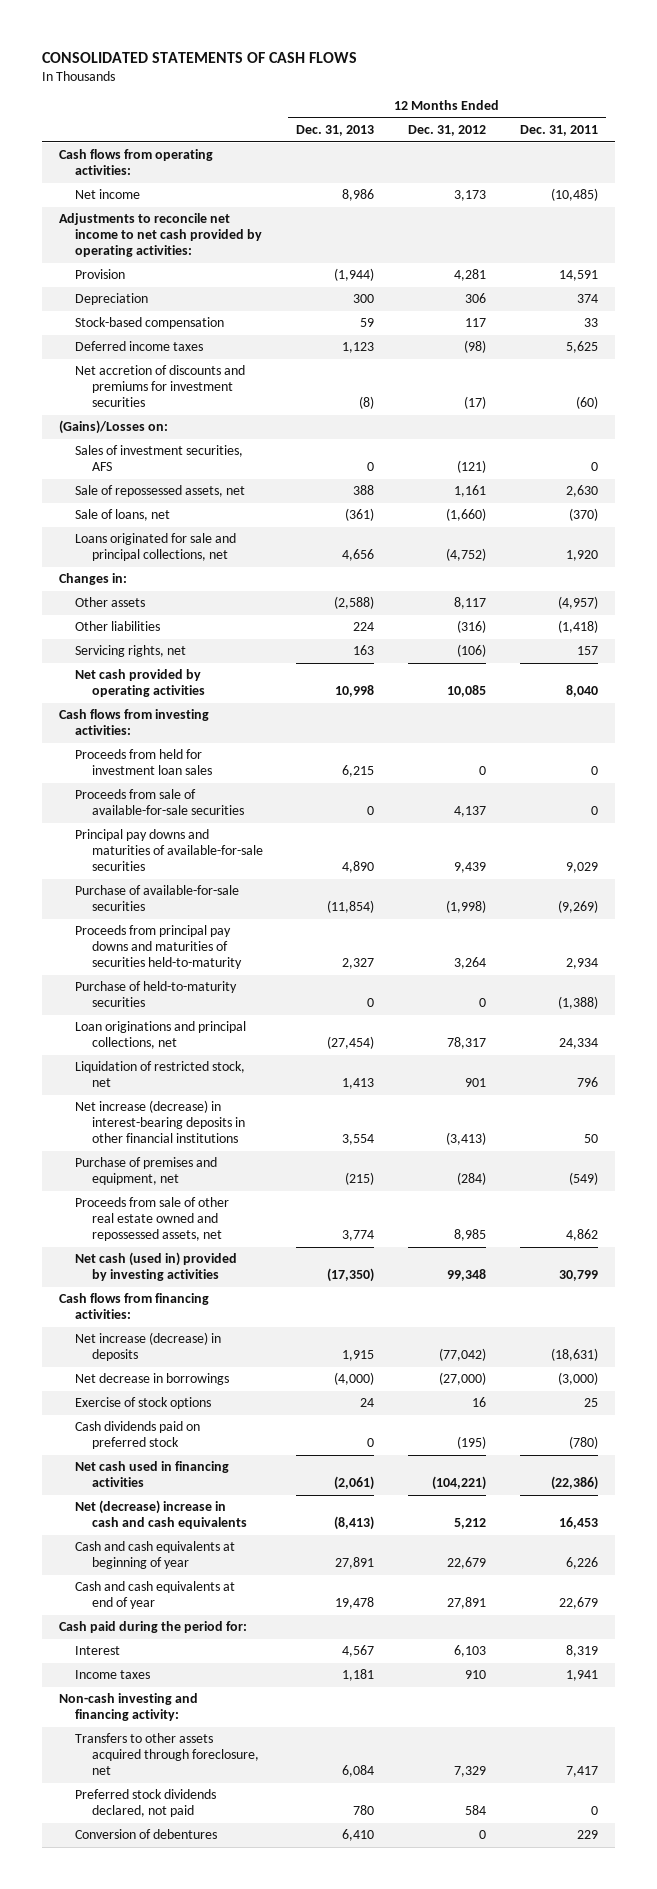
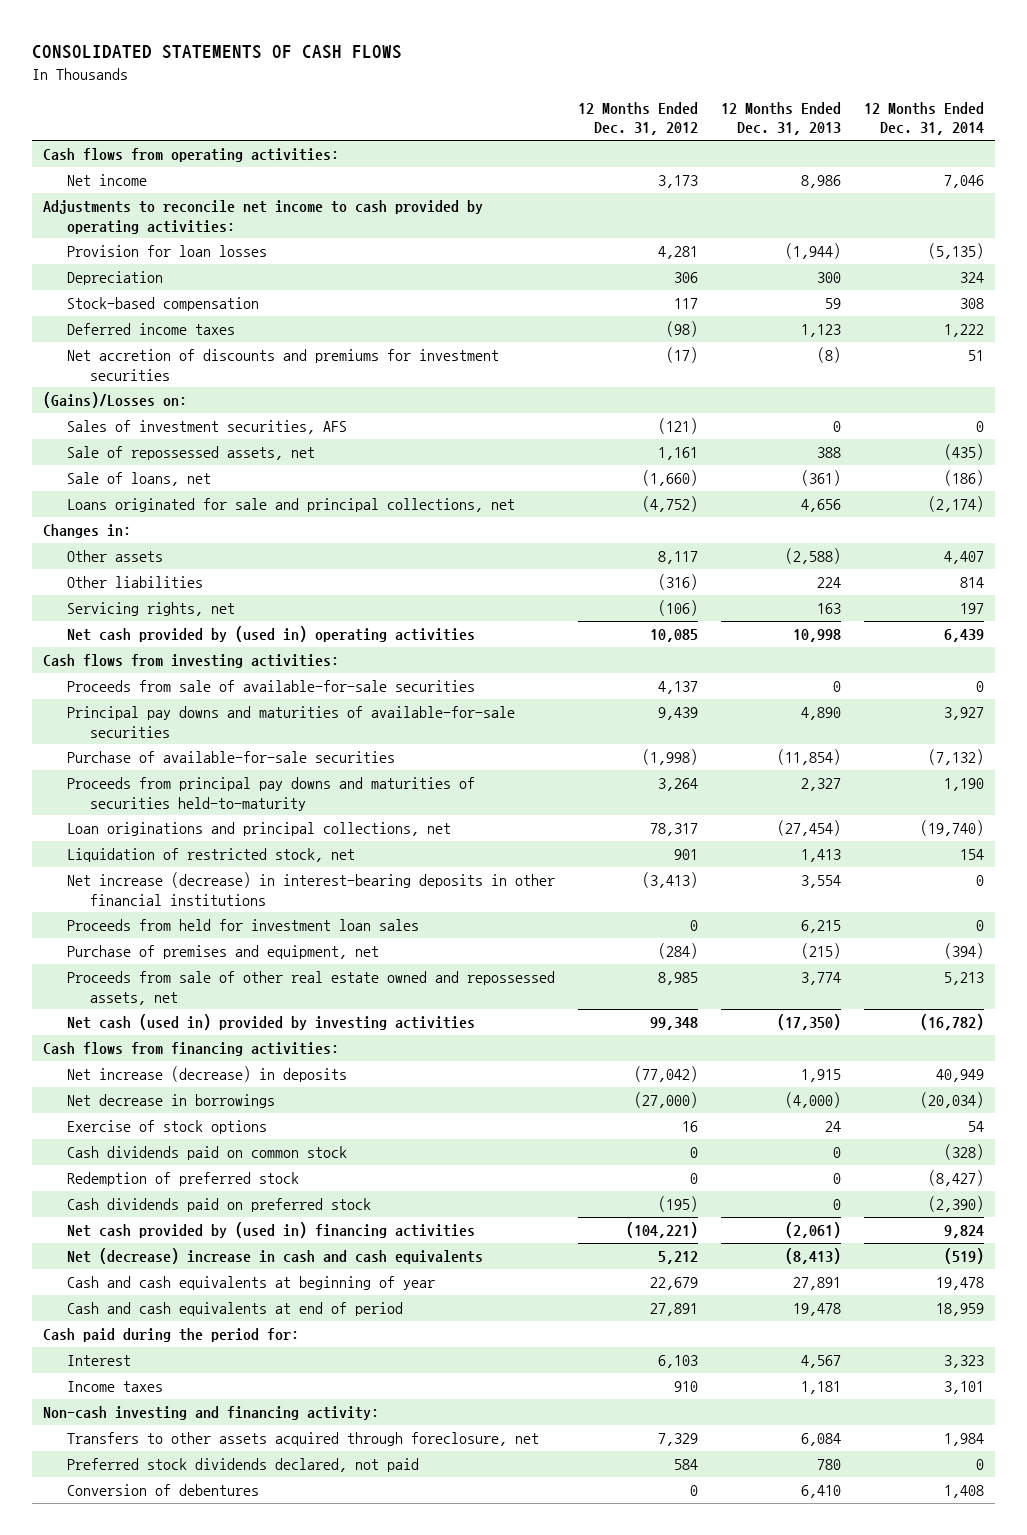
[520,125,599,137] Dec. 31, 2011 -> none
none -> [863,101,984,136] 12 Months Ended Dec. 31, 2014
[58,213,263,257] Adjustments to reconcile net income to net cash provided by operating activities: -> [43,200,484,234] Adjustments to reconcile net income to cash provided by operating activities:
[75,269,126,280] Provision -> [66,245,267,258] Provision for loan losses
[75,669,205,698] Net cash provided by operating activities -> [66,626,475,643] Net cash provided by (used in) operating activities
[75,981,238,1008] Purchase of held-to-maturity securities -> none
[75,749,212,776] Proceeds from held for investment loan sales -> [66,919,419,932] Proceeds from held for investment loan sales
none -> [66,1146,347,1161] Cash dividends paid on common stock
none -> [66,1172,299,1187] Redemption of preferred stock
[75,1461,230,1488] Net cash used in financing activities -> [66,1222,475,1239] Net cash provided by (used in) financing activities
[75,1581,236,1610] Cash and cash equivalents at end of year -> [66,1302,403,1317] Cash and cash equivalents at end of period

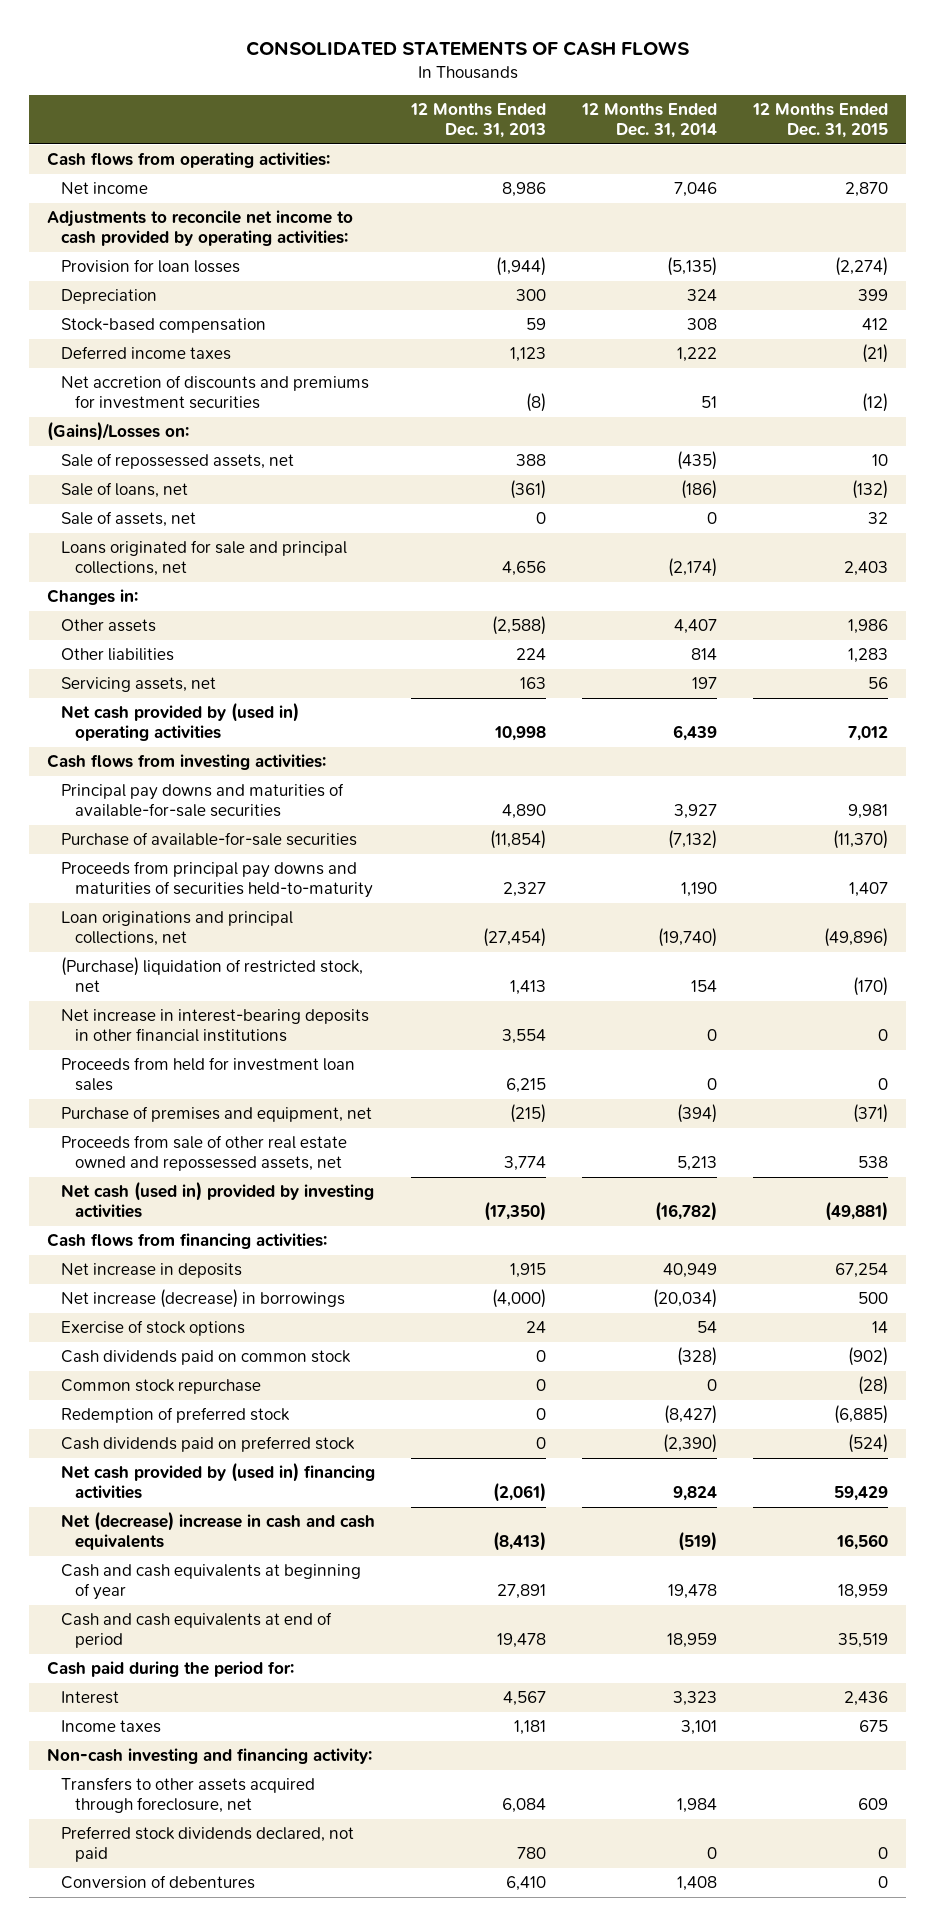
[577,101,698,136] 12 Months Ended Dec. 31, 2012 -> none
none -> [752,102,889,138] 12 Months Ended Dec. 31, 2015
[66,420,347,435] Sales of investment securities, AFS -> none
none -> [61,511,197,528] Sale of assets, net
[66,602,235,617] Servicing rights, net -> [61,677,217,693] Servicing assets, net
[66,680,475,693] Proceeds from sale of available-for-sale securities -> none
[66,848,355,863] Liquidation of restricted stock, net -> [61,957,364,993] (Purchase) liquidation of restricted stock, net
[66,872,555,906] Net increase (decrease) in interest-bearing deposits in other financial institutions -> [61,1009,370,1043] Net increase in interest-bearing deposits in other financial institutions
[66,1066,347,1083] Net increase (decrease) in deposits -> [61,1263,243,1279] Net increase in deposits
[66,1094,275,1109] Net decrease in borrowings -> [61,1289,346,1309] Net increase (decrease) in borrowings
none -> [61,1379,262,1395] Common stock repurchase

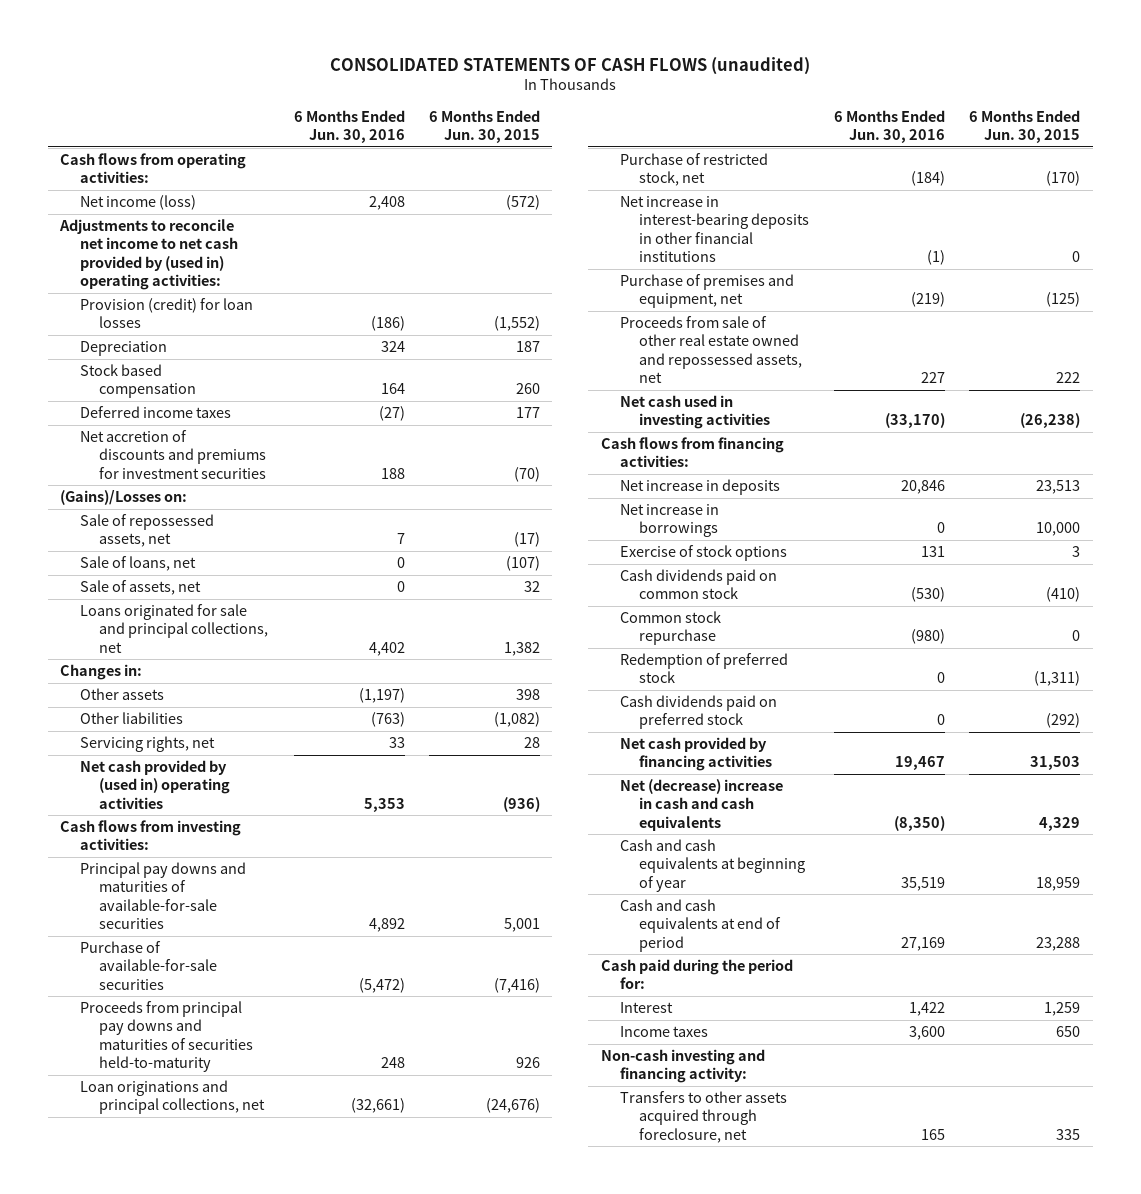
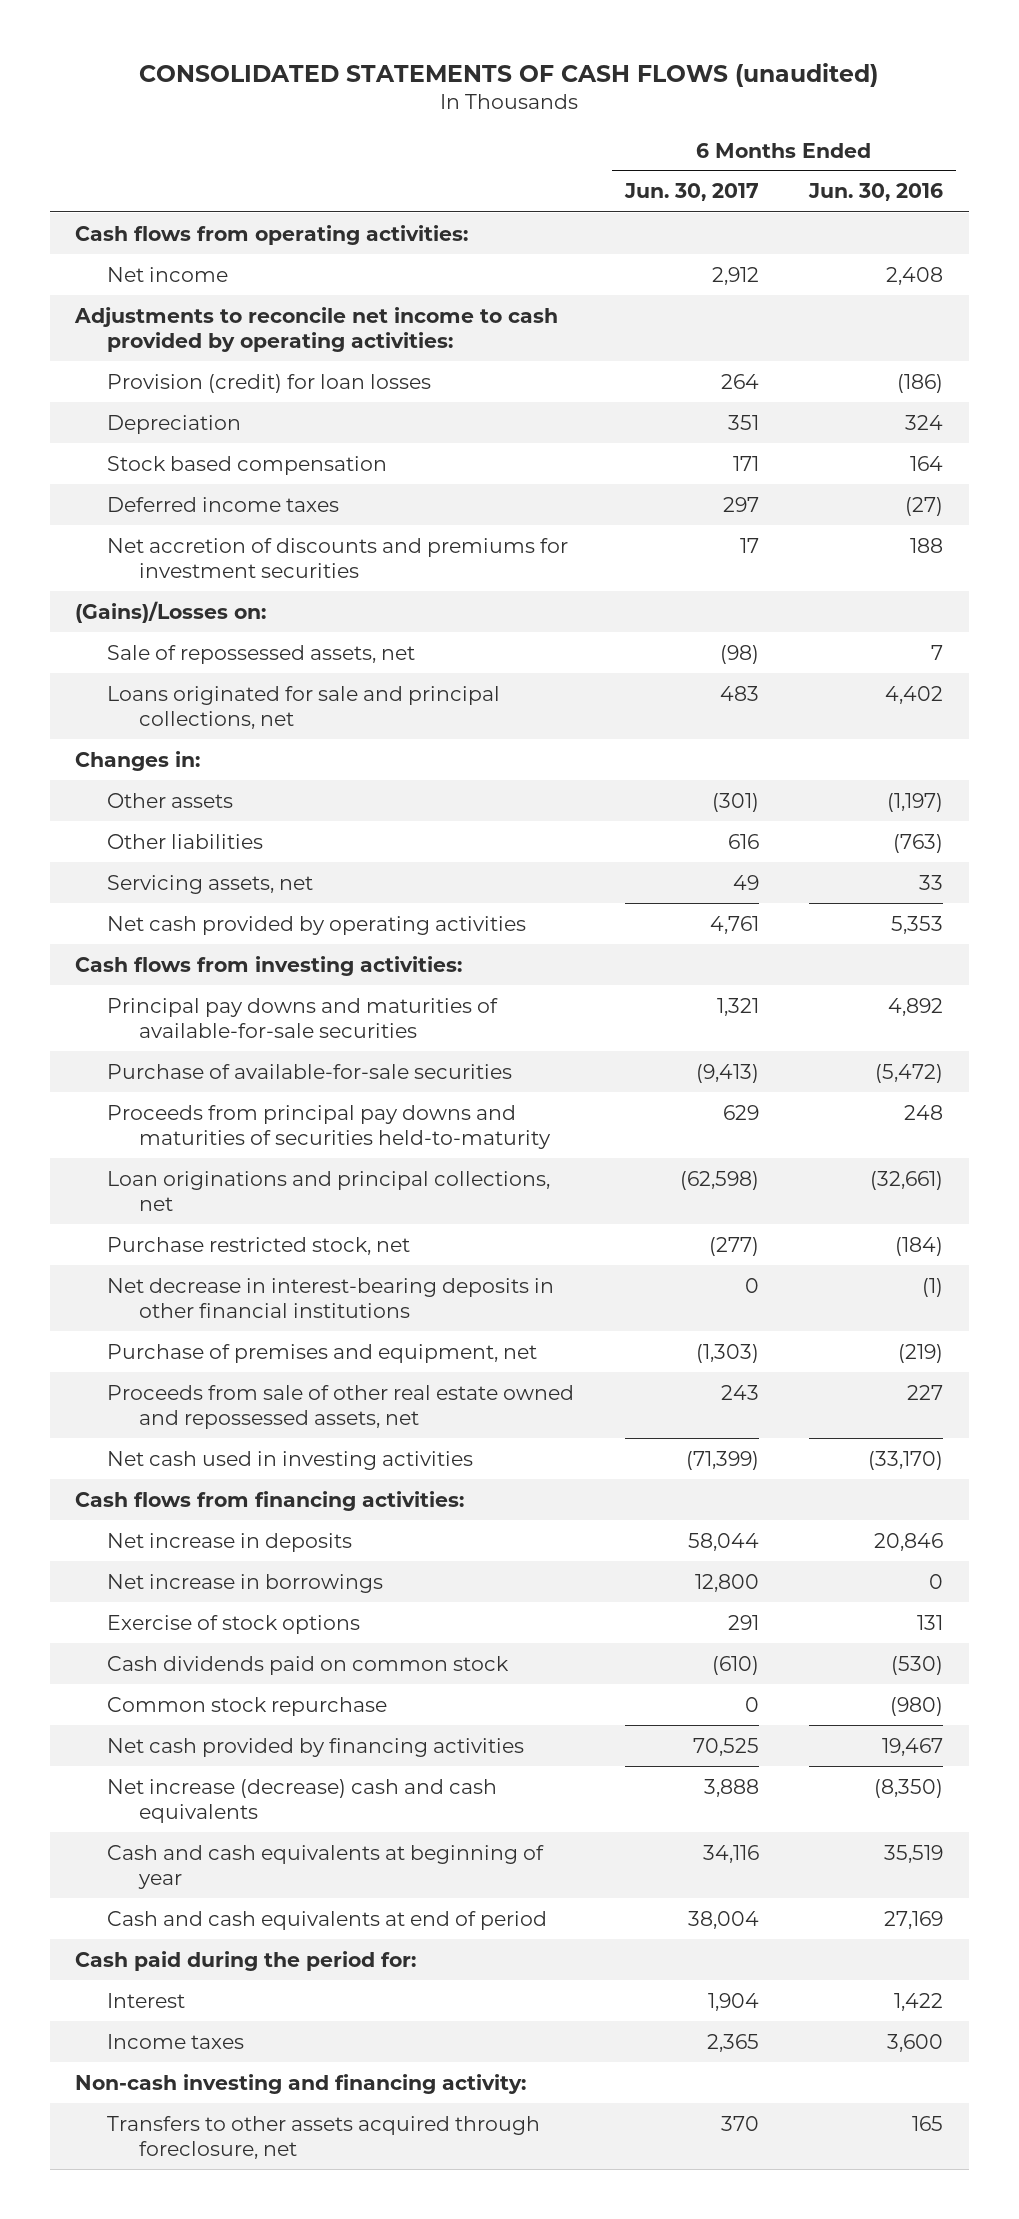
[429,109,541,143] 6 Months Ended Jun. 30, 2015 -> none
none -> [623,183,759,202] Jun. 30, 2017
[79,195,196,211] Net income (loss) -> [107,266,229,282] Net income
[59,219,238,290] Adjustments to reconcile net income to net cash provided by (used in) operating activities: -> [74,306,559,352] Adjustments to reconcile net income to cash provided by operating activities:
[79,556,196,572] Sale of loans, net -> none
[79,580,201,596] Sale of assets, net -> none
[79,736,215,753] Servicing rights, net -> [107,874,314,894] Servicing assets, net
[79,760,231,809] Net cash provided by (used in) operating activities -> [107,915,527,935] Net cash provided by operating activities
[619,153,768,187] Purchase of restricted stock, net -> [107,1236,411,1255] Purchase restricted stock, net
[619,196,810,262] Net increase in interest-bearing deposits in other financial institutions -> [107,1277,555,1318] Net decrease in interest-bearing deposits in other financial institutions
[619,653,788,684] Redemption of preferred stock -> none
[619,695,777,730] Cash dividends paid on preferred stock -> none
[619,779,783,831] Net (decrease) increase in cash and cash equivalents -> [107,1778,498,1823] Net increase (decrease) cash and cash equivalents

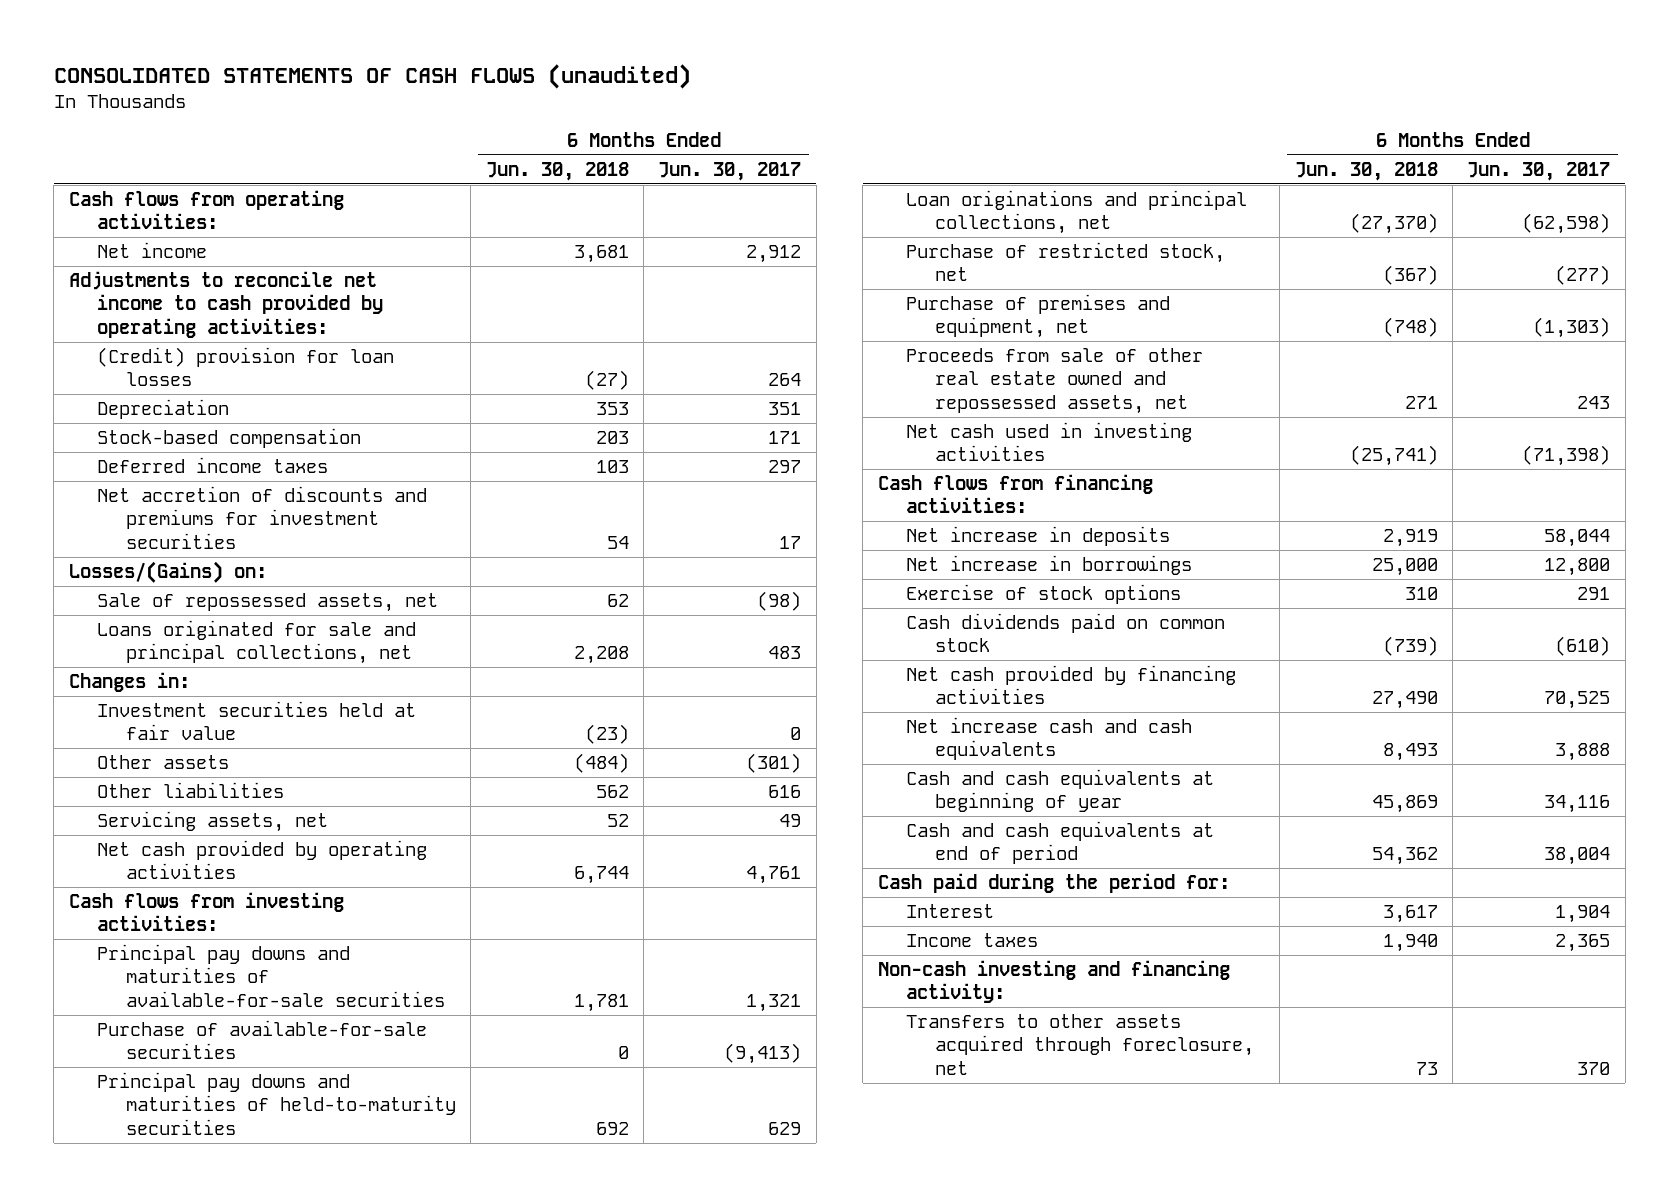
[808,183,944,202] Jun. 30, 2016 -> none
none -> [485,161,629,181] Jun. 30, 2018
[107,373,432,393] Provision (credit) for loan losses -> [97,346,395,387] (Credit) provision for loan losses
[107,455,388,475] Stock based compensation -> [97,427,362,448] Stock-based compensation
[75,600,267,623] (Gains)/Losses on: -> [68,560,267,583] Losses/(Gains) on:
none -> [97,700,417,741] Investment securities held at fair value
[107,1104,552,1149] Proceeds from principal pay downs and maturities of securities held-to-maturity -> [97,1071,456,1135] Principal pay downs and maturities of held-to-maturity securities
[107,1277,555,1318] Net decrease in interest-bearing deposits in other financial institutions -> none
[107,1236,411,1255] Purchase restricted stock, net -> [906,241,1226,282] Purchase of restricted stock, net
[685,1450,759,1470] (71,399) -> [1522,445,1611,467] (71,398)
[107,1696,388,1716] Common stock repurchase -> none
[107,1778,498,1823] Net increase (decrease) cash and cash equivalents -> [906,716,1193,761] Net increase cash and cash equivalents

